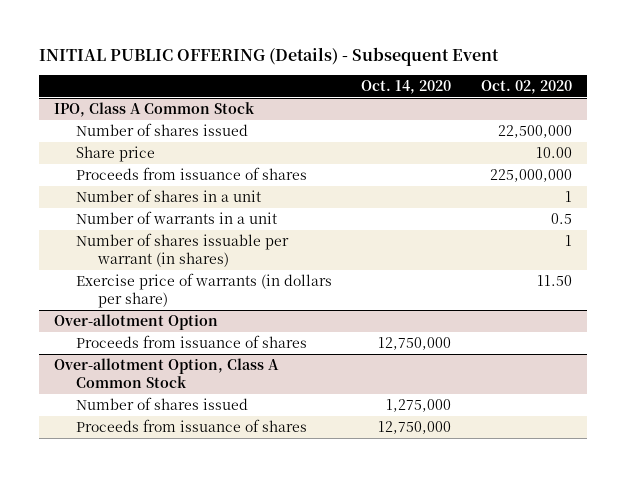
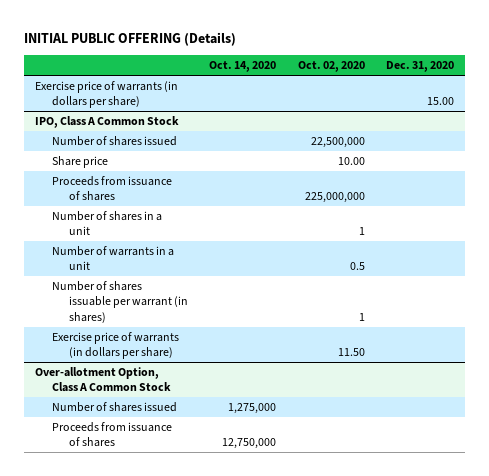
[39,46,500,66] INITIAL PUBLIC OFFERING (Details) - Subsequent Event -> [24,32,237,47] INITIAL PUBLIC OFFERING (Details)
none -> [385,61,454,73] Dec. 31, 2020
none -> [34,80,178,109] Exercise price of warrants (in dollars per share)
[53,314,218,331] Over-allotment Option -> none
[75,335,307,349] Proceeds from issuance of shares -> none

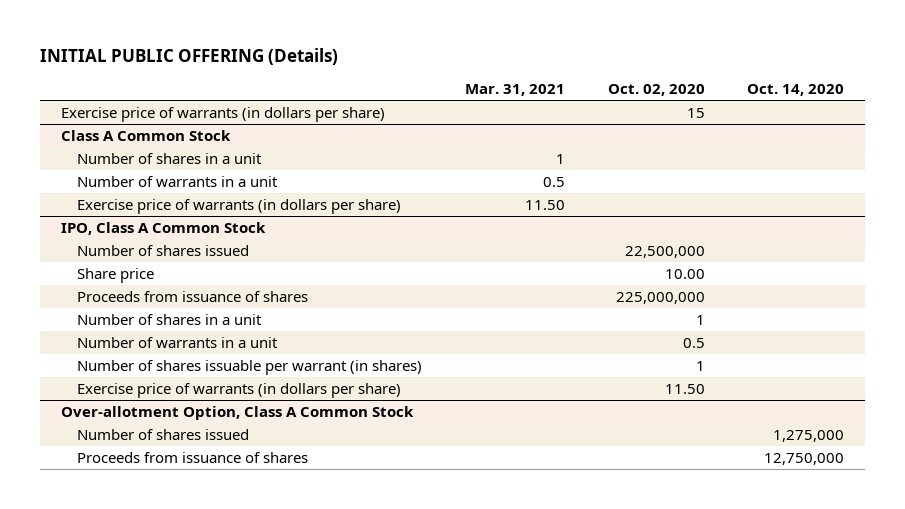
[385,61,454,73] Dec. 31, 2020 -> none
none -> [464,84,565,97] Mar. 31, 2021
none -> [60,106,385,122] Exercise price of warrants (in dollars per share)
none -> [60,129,231,141] Class A Common Stock
none -> [77,152,263,164] Number of shares in a unit
none -> [77,175,279,187] Number of warrants in a unit

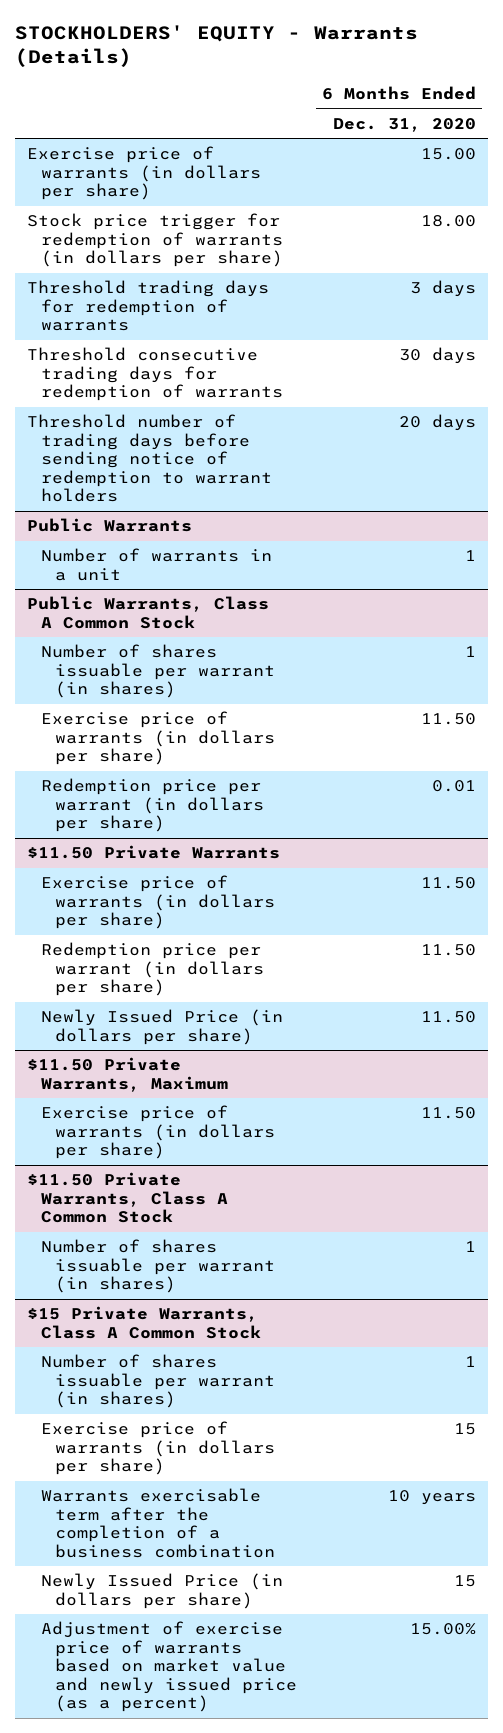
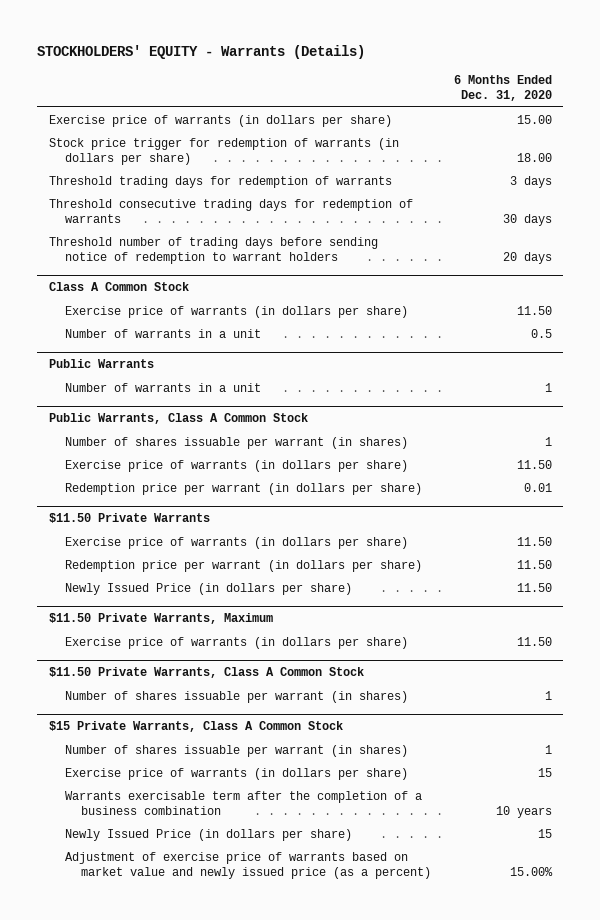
none -> [48,282,189,292] Class A Common Stock
none -> [64,305,408,318] Exercise price of warrants (in dollars per share)
none -> [64,328,261,338] Number of warrants in a unit

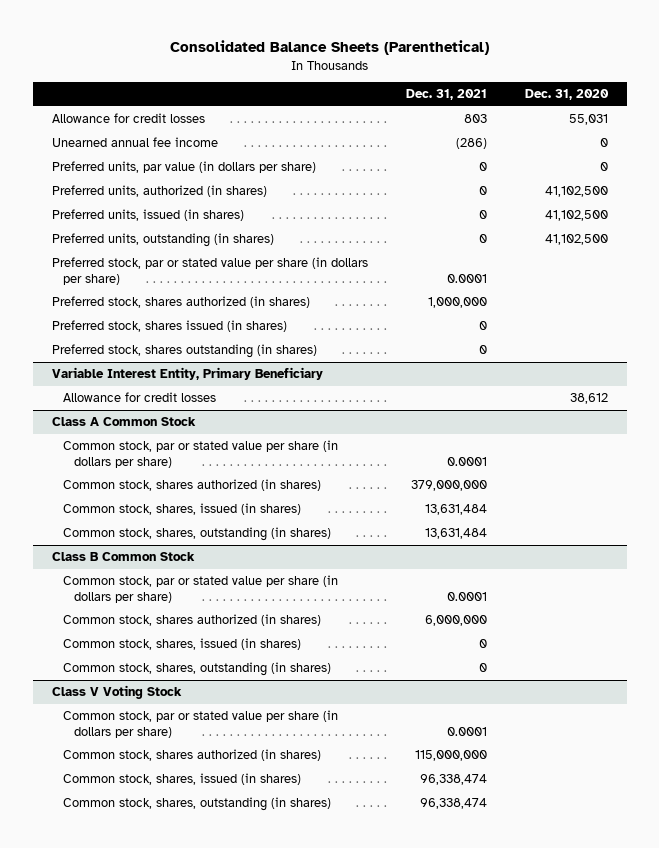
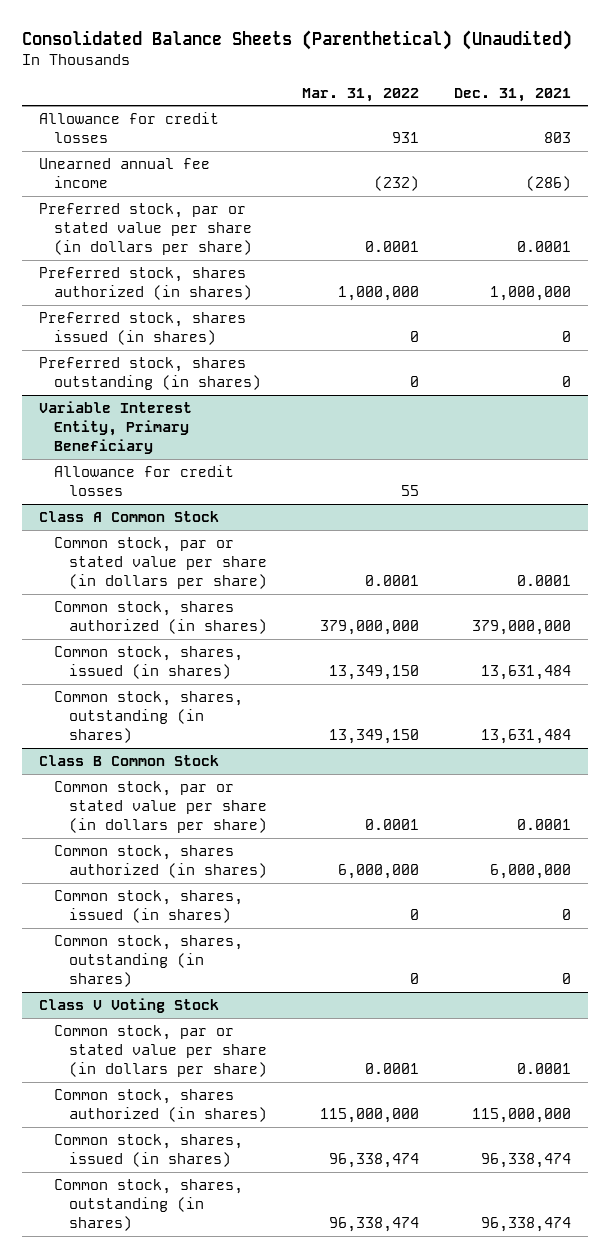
[169,40,489,56] Consolidated Balance Sheets (Parenthetical) -> [21,29,572,50] Consolidated Balance Sheets (Parenthetical) (Unaudited)
[524,89,609,101] Dec. 31, 2020 -> none
none -> [301,87,419,102] Mar. 31, 2022
[51,161,316,174] Preferred units, par value (in dollars per share) -> none
[51,185,267,198] Preferred units, authorized (in shares) -> none
[51,209,244,222] Preferred units, issued (in shares) -> none
[51,233,274,248] Preferred units, outstanding (in shares) -> none

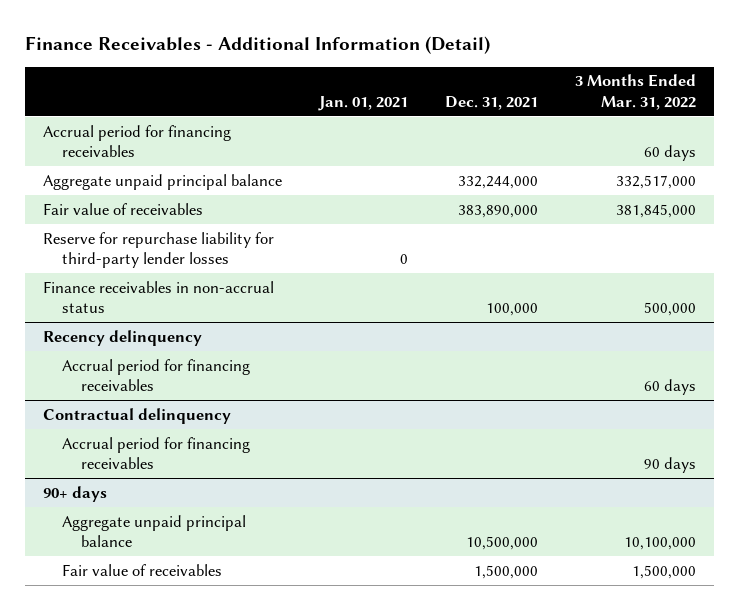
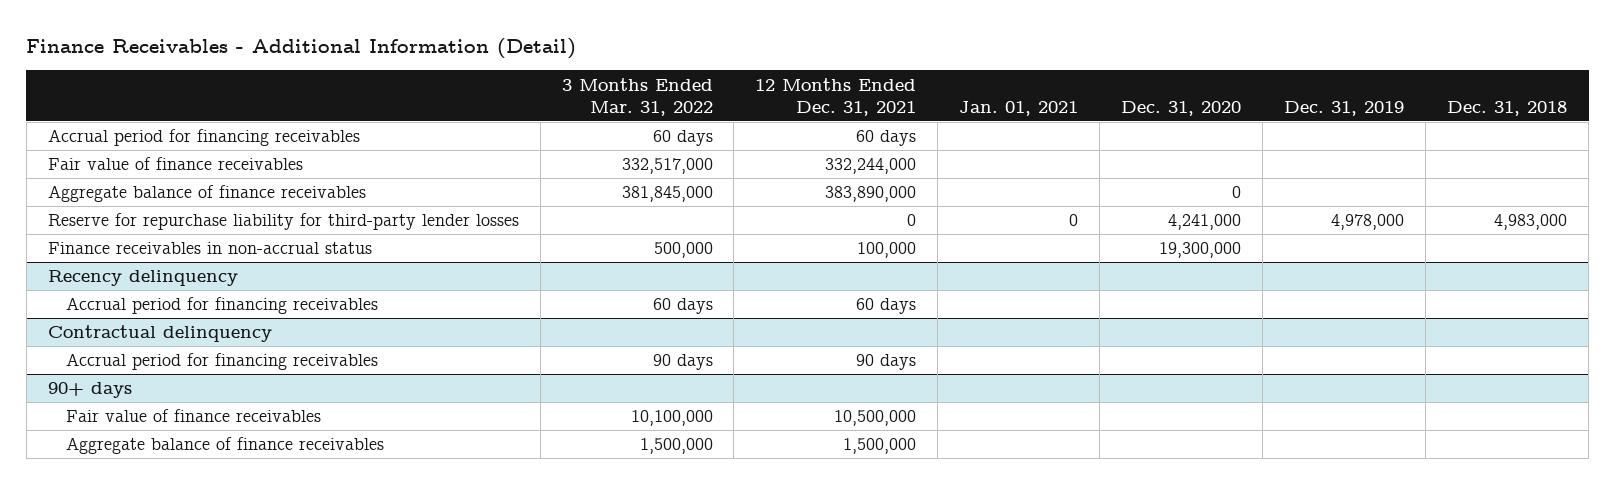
[444,95,538,110] Dec. 31, 2021 -> none
none -> [755,77,917,116] 12 Months Ended Dec. 31, 2021
none -> [1121,100,1242,116] Dec. 31, 2020
none -> [1284,100,1405,116] Dec. 31, 2019
none -> [1447,100,1568,116] Dec. 31, 2018
[43,173,283,190] Aggregate unpaid principal balance -> [47,157,303,171] Fair value of finance receivables
[43,202,204,215] Fair value of receivables -> [47,185,366,203] Aggregate balance of finance receivables
[62,514,247,548] Aggregate unpaid principal balance -> [66,409,322,423] Fair value of finance receivables
[62,563,223,576] Fair value of receivables -> [66,437,385,455] Aggregate balance of finance receivables

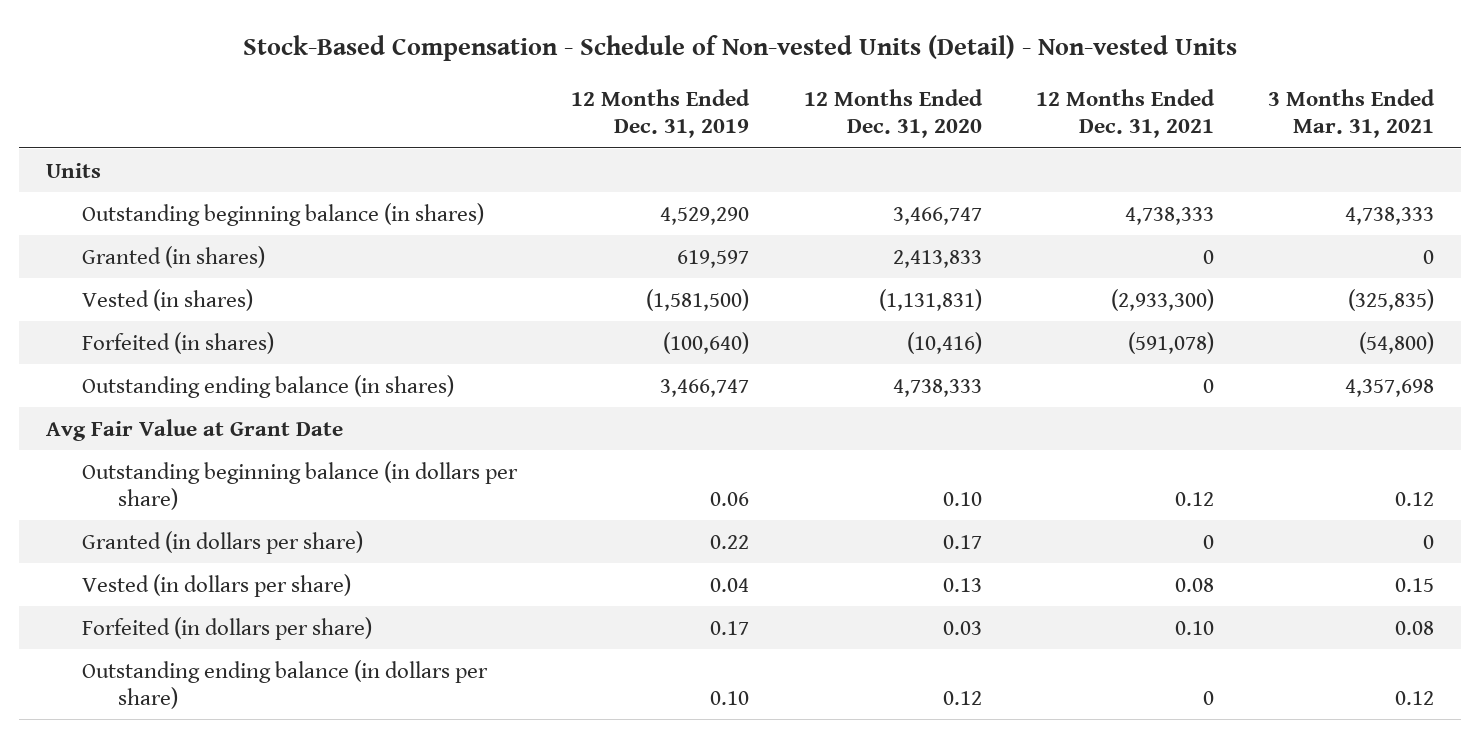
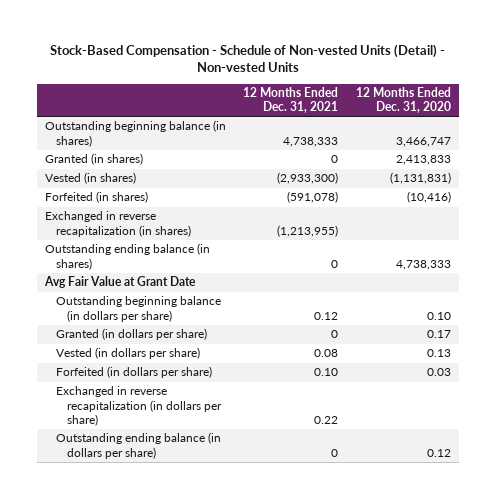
[571,89,751,139] 12 Months Ended Dec. 31, 2019 -> none
[1267,89,1435,139] 3 Months Ended Mar. 31, 2021 -> none
[46,162,102,178] Units -> none
none -> [45,211,192,237] Exchanged in reverse recapitalization (in shares)
none -> [56,386,222,426] Exchanged in reverse recapitalization (in dollars per share)

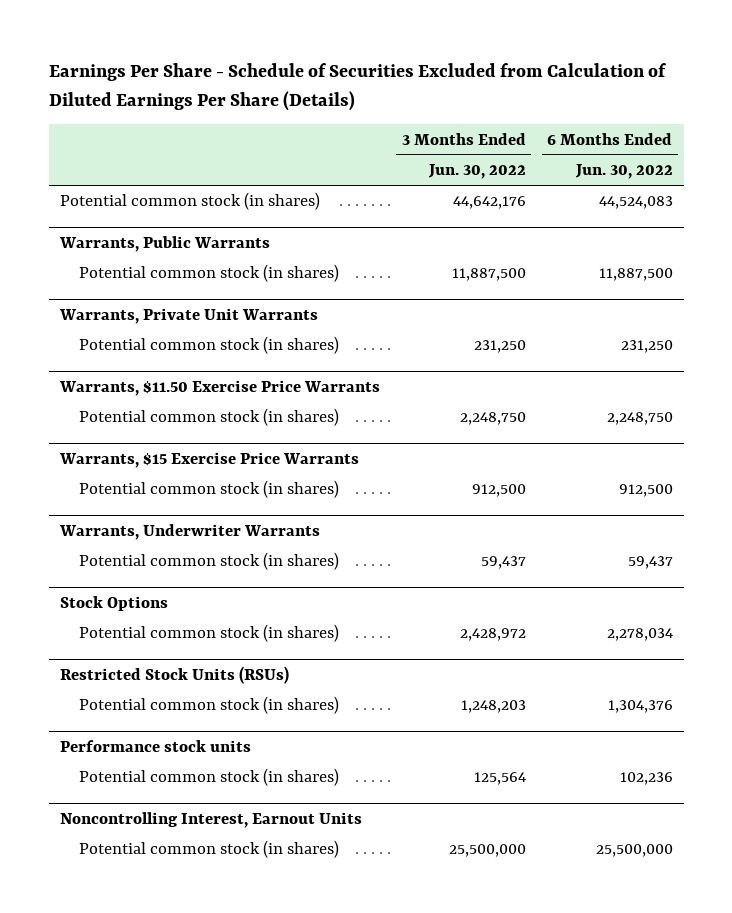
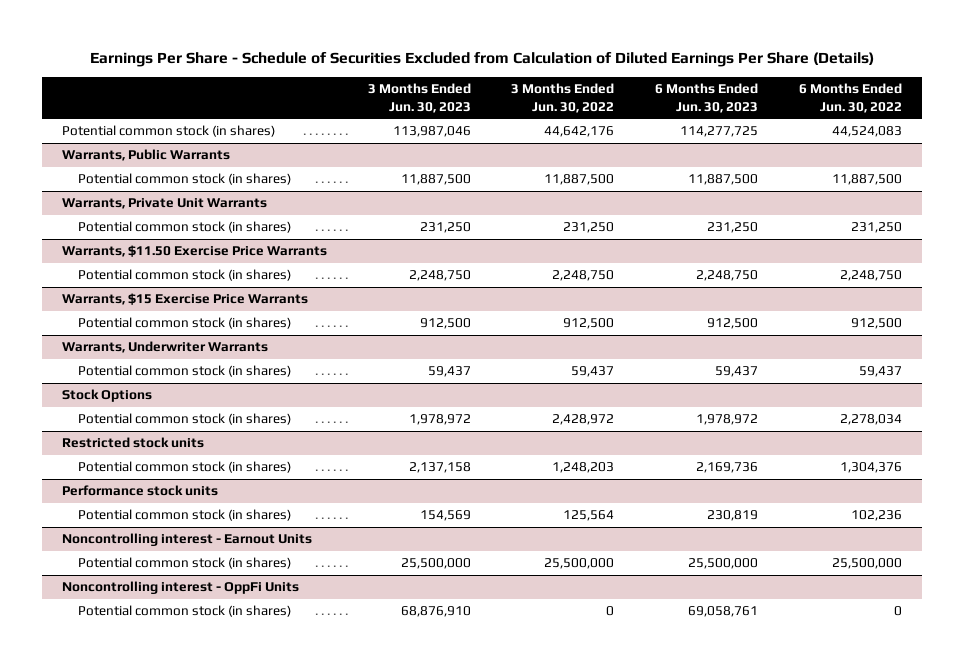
none -> [367,83,471,113] 3 Months Ended Jun. 30, 2023
none -> [655,83,759,113] 6 Months Ended Jun. 30, 2023
[59,665,289,684] Restricted Stock Units (RSUs) -> [62,437,205,449] Restricted stock units
[59,811,362,828] Noncontrolling Interest, Earnout Units -> [62,533,313,547] Noncontrolling interest - Earnout Units
none -> [62,581,300,595] Noncontrolling interest - OppFi Units
none -> [78,605,292,618] Potential common stock (in shares)

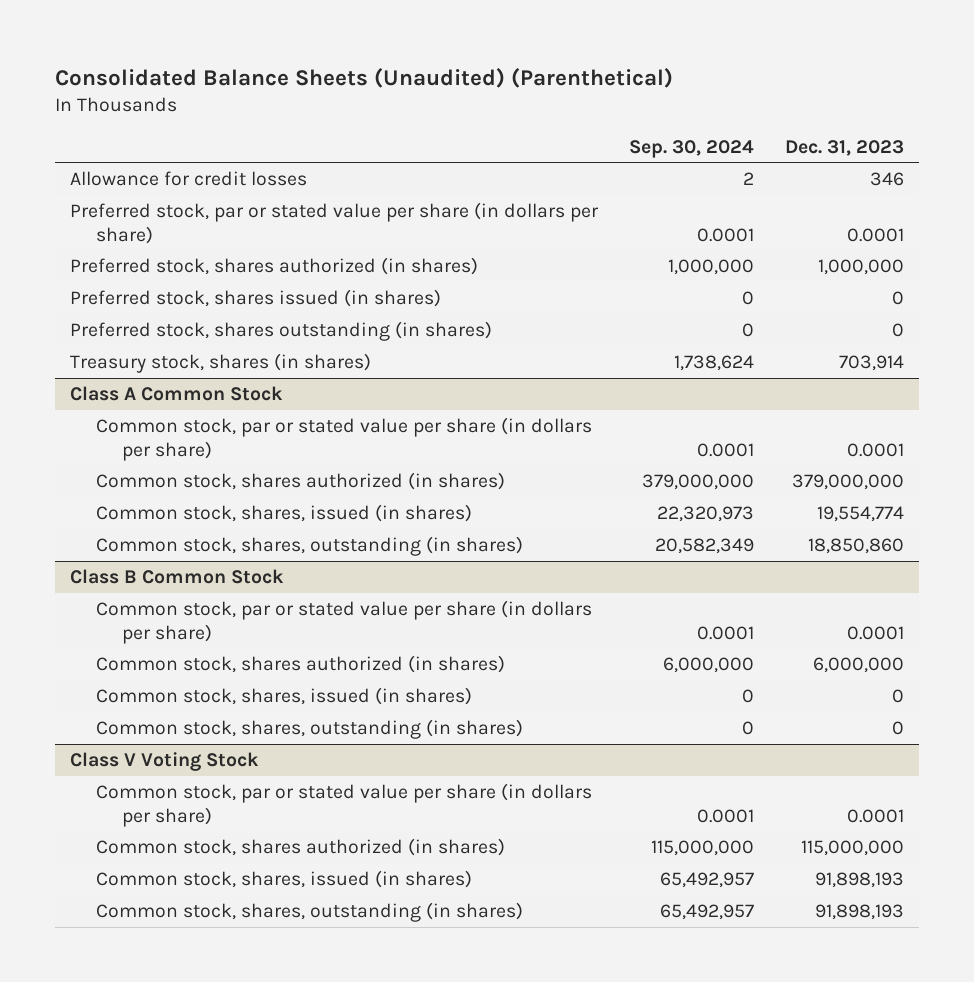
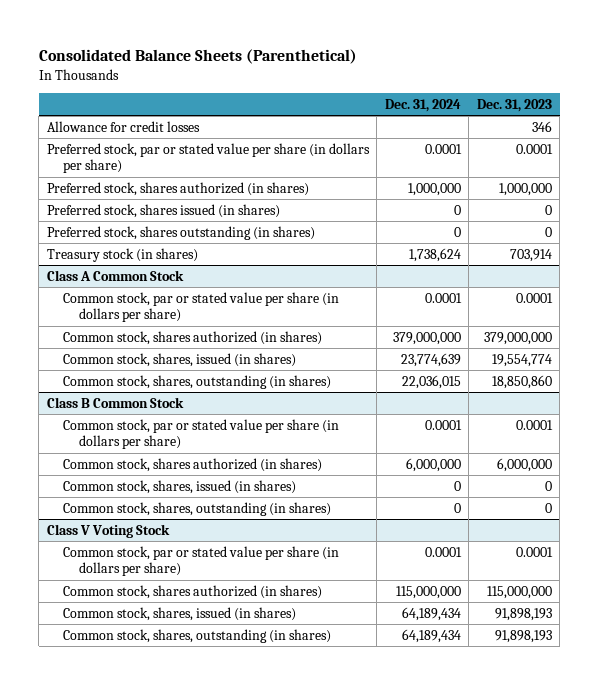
[54,67,673,88] Consolidated Balance Sheets (Unaudited) (Parenthetical) -> [38,48,357,64] Consolidated Balance Sheets (Parenthetical)
[628,139,754,158] Sep. 30, 2024 -> none
none -> [384,99,461,113] Dec. 31, 2024
[70,353,372,374] Treasury stock, shares (in shares) -> [46,247,198,262] Treasury stock (in shares)

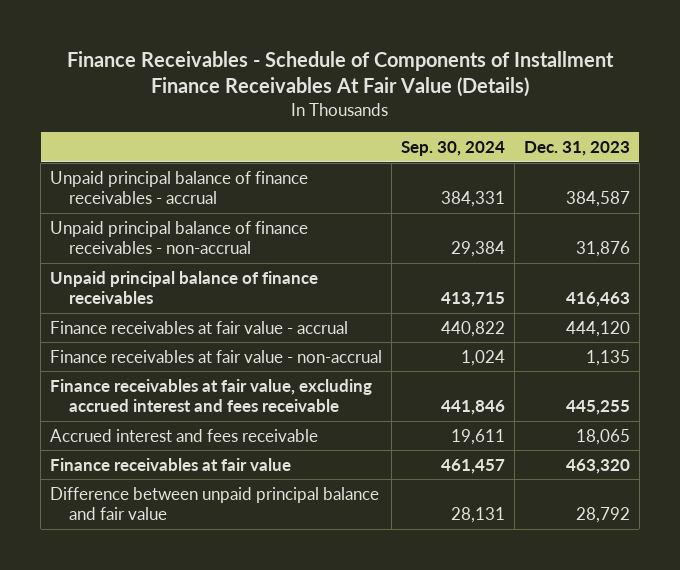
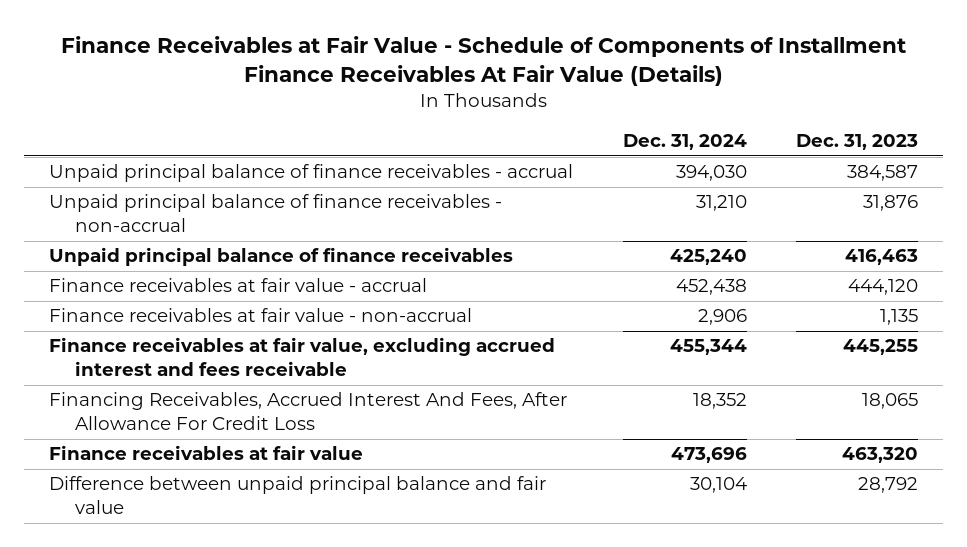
[66,50,614,97] Finance Receivables - Schedule of Components of Installment Finance Receivables At Fair Value (Details) -> [60,36,906,87] Finance Receivables at Fair Value - Schedule of Components of Installment Finance Receivables At Fair Value (Details)
[400,141,505,157] Sep. 30, 2024 -> none
none -> [622,134,747,151] Dec. 31, 2024
[50,428,319,442] Accrued interest and fees receivable -> [48,392,567,431] Financing Receivables, Accrued Interest And Fees, After Allowance For Credit Loss

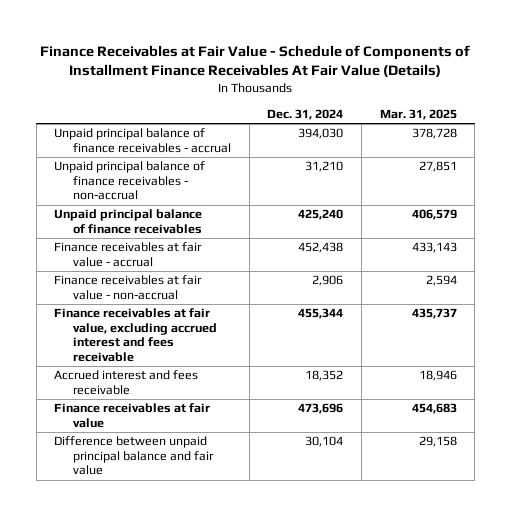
[796,134,919,151] Dec. 31, 2023 -> none
none -> [379,108,457,120] Mar. 31, 2025
[48,392,567,431] Financing Receivables, Accrued Interest And Fees, After Allowance For Credit Loss -> [54,370,199,395] Accrued interest and fees receivable

